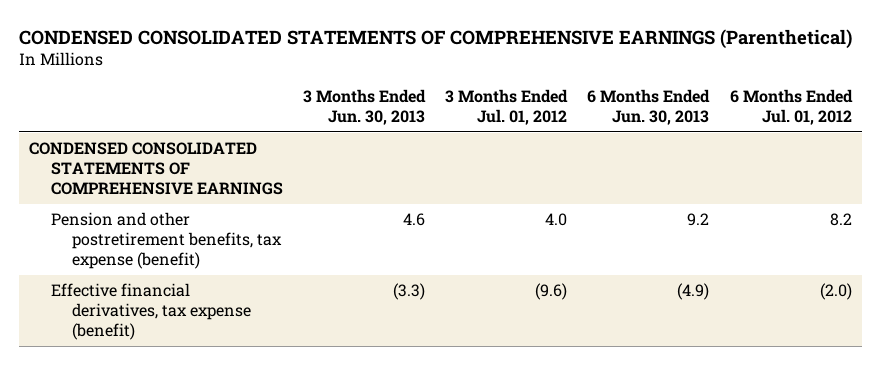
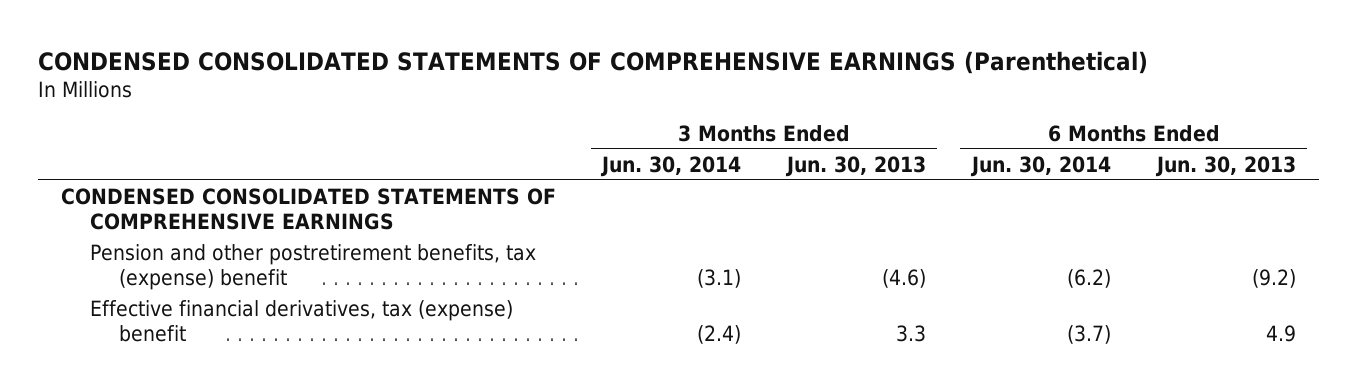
[445,89,569,125] 3 Months Ended Jul. 01, 2012 -> none
[729,89,853,125] 6 Months Ended Jul. 01, 2012 -> none
none -> [600,155,742,177] Jun. 30, 2014
none -> [969,155,1111,177] Jun. 30, 2014
[50,212,283,269] Pension and other postretirement benefits, tax expense (benefit) -> [89,243,536,290] Pension and other postretirement benefits, tax (expense) benefit
[402,213,425,227] 4.6 -> [881,268,926,288] (4.6)
[687,213,710,227] 9.2 -> [1251,268,1296,288] (9.2)
[50,283,252,340] Effective financial derivatives, tax expense (benefit) -> [89,299,513,342] Effective financial derivatives, tax (expense) benefit
[392,283,425,301] (3.3) -> [895,324,926,342] 3.3
[677,283,710,301] (4.9) -> [1265,324,1296,342] 4.9

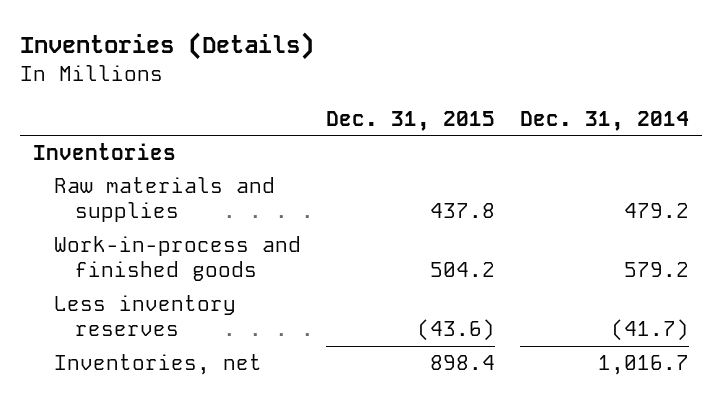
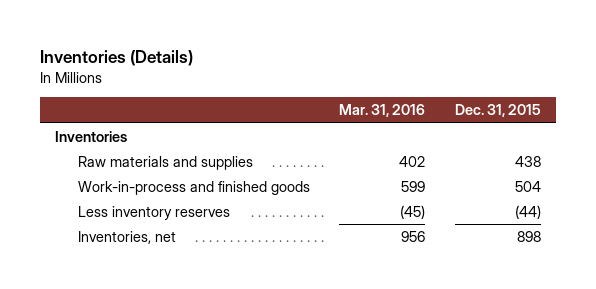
[520,111,690,132] Dec. 31, 2014 -> none
none -> [339,104,426,118] Mar. 31, 2016
[430,203,496,219] 437.8 -> [514,156,541,168] 438
[430,262,496,278] 504.2 -> [514,181,541,193] 504
[417,319,496,342] (43.6) -> [514,205,541,220] (44)
[430,354,496,370] 898.4 -> [516,231,541,243] 898

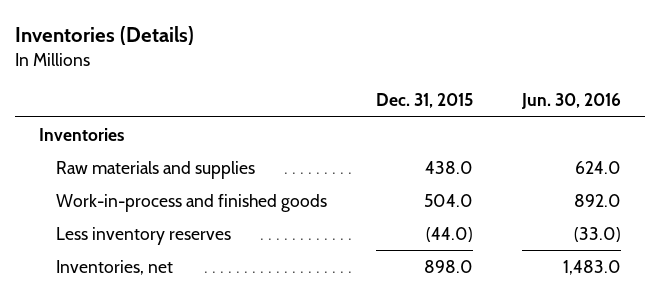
[339,104,426,118] Mar. 31, 2016 -> none
none -> [520,93,621,110] Jun. 30, 2016
[514,156,541,168] 438 -> [425,160,474,174] 438.0
[514,181,541,193] 504 -> [424,193,474,207] 504.0
[514,205,541,220] (44) -> [426,226,474,242] (44.0)
[516,231,541,243] 898 -> [424,259,474,273] 898.0

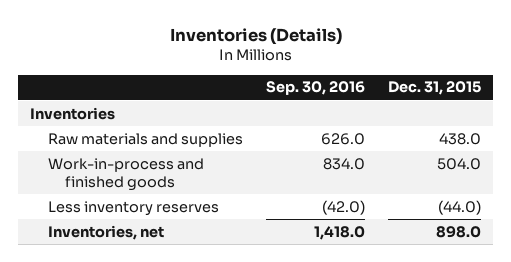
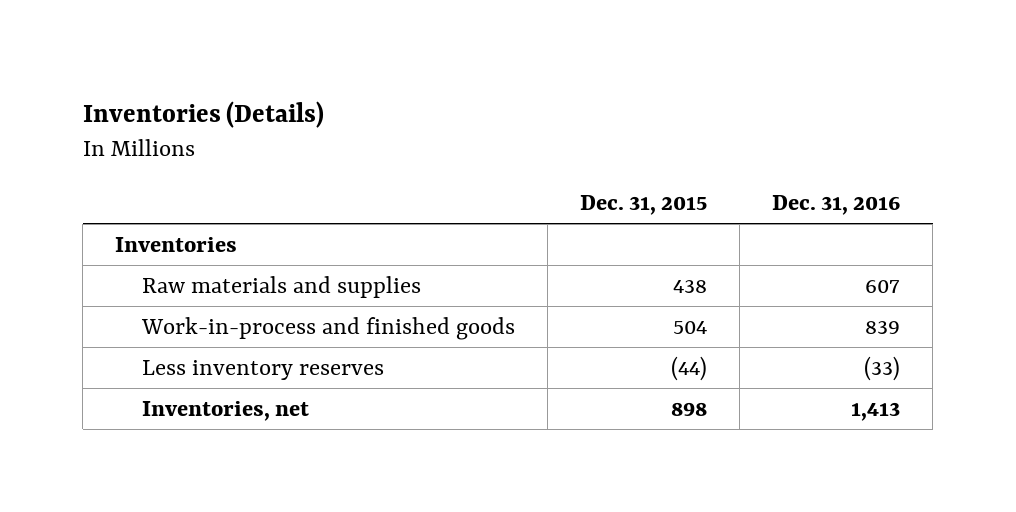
[265,81,365,96] Sep. 30, 2016 -> none
none -> [772,194,901,215] Dec. 31, 2016
[439,132,482,145] 438.0 -> [673,279,708,293] 438
[437,157,482,170] 504.0 -> [673,320,708,334] 504
[438,199,482,215] (44.0) -> [671,355,708,381] (44)
[436,225,482,238] 898.0 -> [671,401,708,416] 898

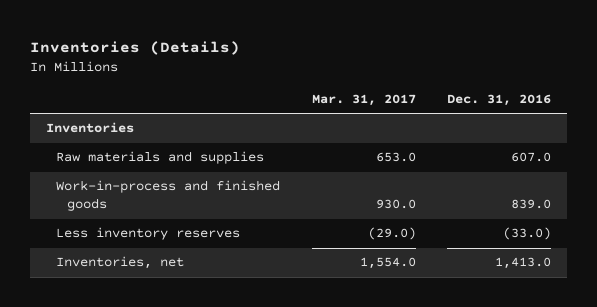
[580,194,708,215] Dec. 31, 2015 -> none
none -> [311,93,416,106] Mar. 31, 2017
[865,279,901,293] 607 -> [511,152,552,163] 607.0
[865,320,901,334] 839 -> [511,199,552,210] 839.0
[864,355,901,381] (33) -> [503,227,552,241] (33.0)
[851,401,901,421] 1,413 -> [495,257,552,270] 1,413.0

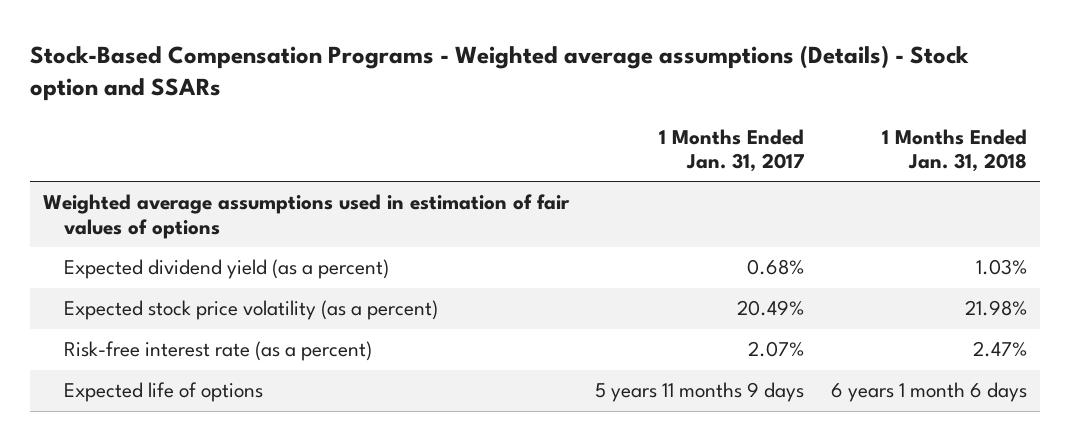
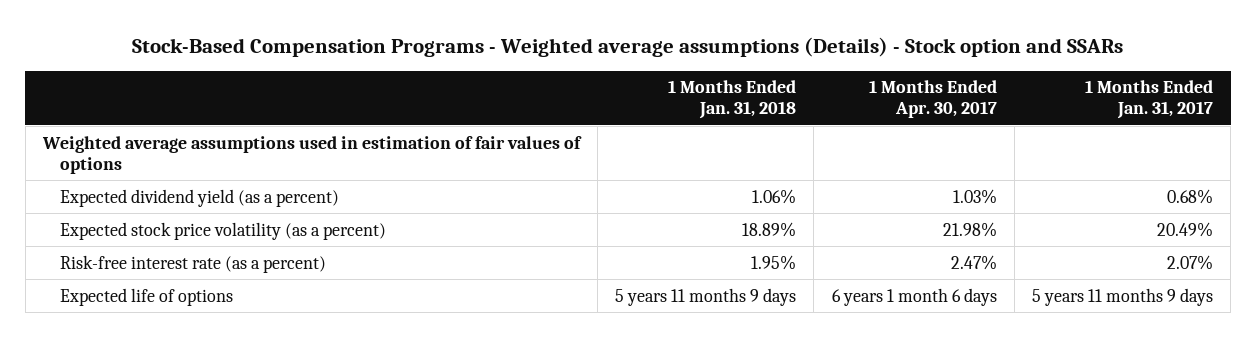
none -> [868,80,997,119] 1 Months Ended Apr. 30, 2017
[975,259,1027,276] 1.03% -> [752,188,797,204] 1.06%
[964,300,1027,317] 21.98% -> [742,221,797,237] 18.89%
[972,341,1027,358] 2.47% -> [751,254,797,270] 1.95%
[830,382,1027,403] 6 years 1 month 6 days -> [615,287,797,306] 5 years 11 months 9 days

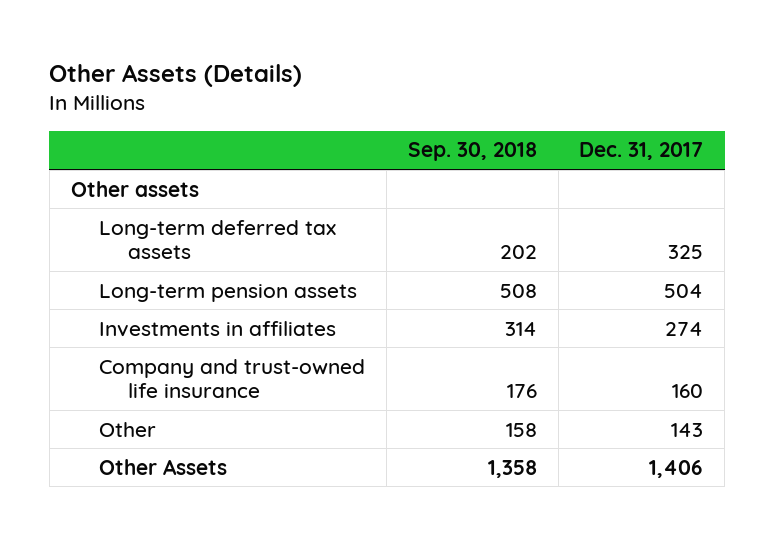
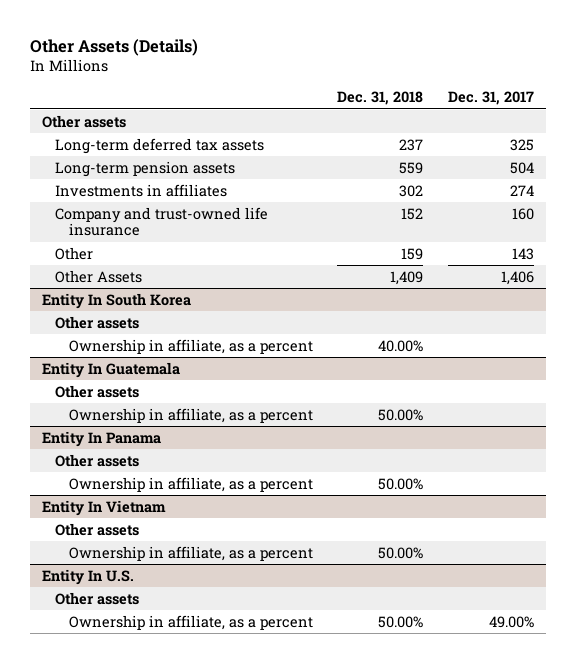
[407,142,537,162] Sep. 30, 2018 -> none
none -> [337,91,424,106] Dec. 31, 2018
none -> [41,292,191,309] Entity In South Korea
none -> [55,315,140,329] Other assets
none -> [68,338,313,354] Ownership in affiliate, as a percent
none -> [41,361,180,378] Entity In Guatemala
none -> [55,384,140,398] Other assets
none -> [68,407,313,423] Ownership in affiliate, as a percent
none -> [41,430,161,447] Entity In Panama
none -> [55,453,140,467] Other assets
none -> [68,476,313,492] Ownership in affiliate, as a percent
none -> [41,499,166,516] Entity In Vietnam
none -> [55,522,140,536] Other assets
none -> [68,545,313,561] Ownership in affiliate, as a percent
none -> [41,568,134,585] Entity In U.S.
none -> [55,591,140,605] Other assets
none -> [68,614,313,630] Ownership in affiliate, as a percent

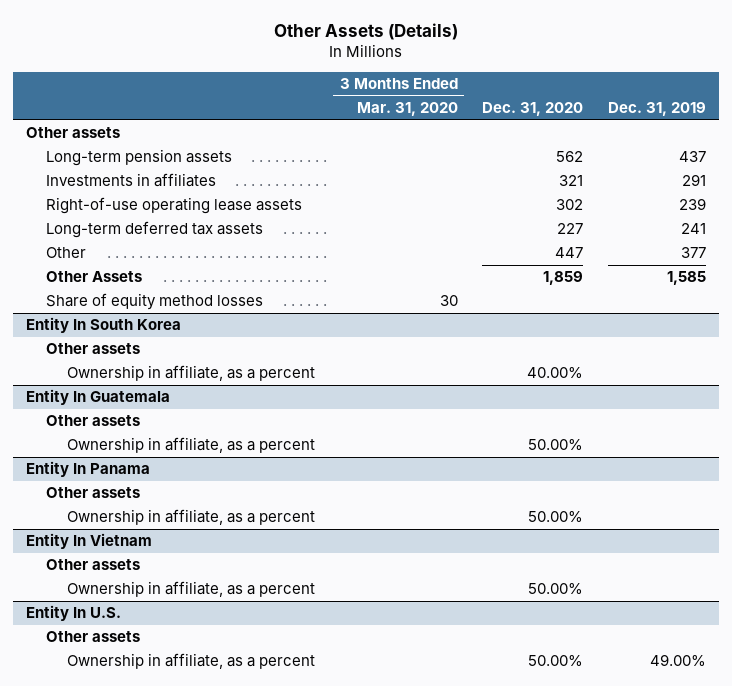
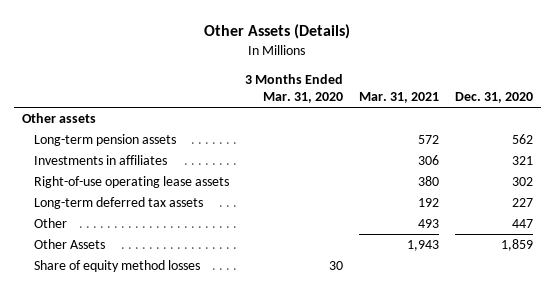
[608,102,707,117] Dec. 31, 2019 -> none
none -> [358,92,439,104] Mar. 31, 2021
[25,317,181,334] Entity In South Korea -> none
[46,343,141,355] Other assets -> none
[66,365,315,382] Ownership in affiliate, as a percent -> none
[25,389,170,406] Entity In Guatemala -> none
[46,415,141,427] Other assets -> none
[66,437,315,454] Ownership in affiliate, as a percent -> none
[25,461,150,478] Entity In Panama -> none
[46,487,141,499] Other assets -> none
[66,509,315,526] Ownership in affiliate, as a percent -> none
[25,533,152,550] Entity In Vietnam -> none
[46,559,141,571] Other assets -> none
[66,581,315,598] Ownership in affiliate, as a percent -> none
[25,605,121,622] Entity In U.S. -> none
[46,631,141,643] Other assets -> none
[66,653,315,670] Ownership in affiliate, as a percent -> none

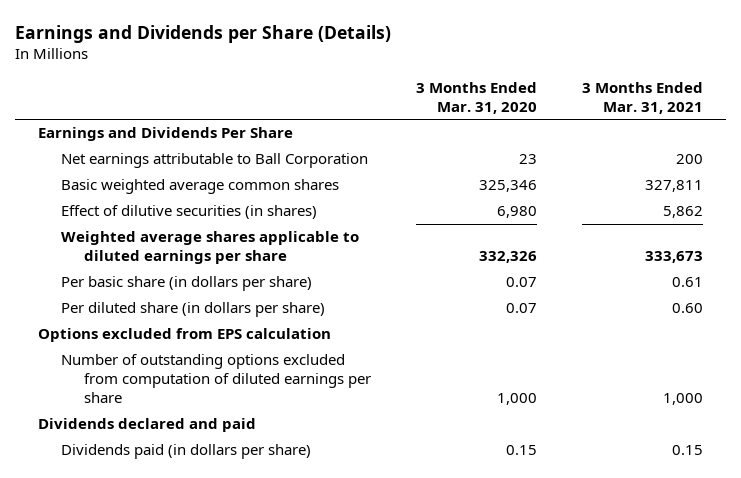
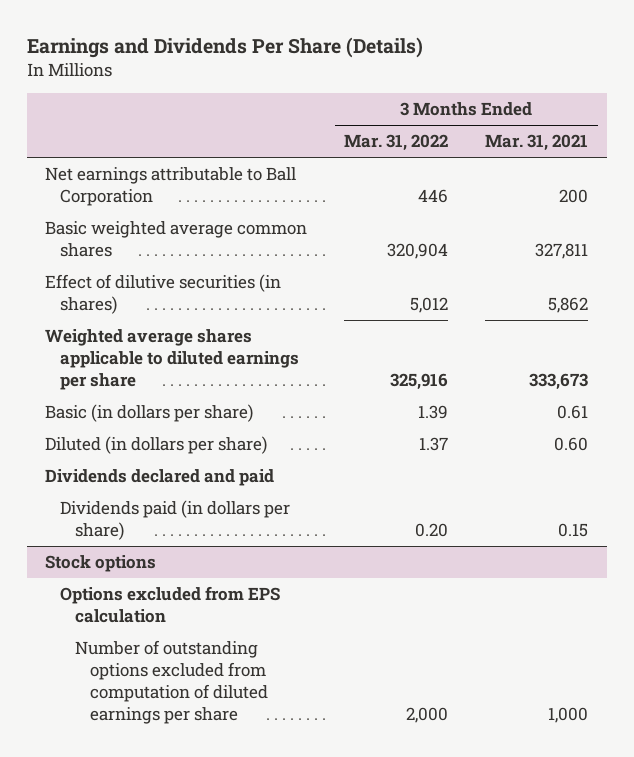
[14,24,391,43] Earnings and Dividends per Share (Details) -> [26,37,423,59] Earnings and Dividends Per Share (Details)
[416,81,538,114] 3 Months Ended Mar. 31, 2020 -> none
none -> [344,134,449,152] Mar. 31, 2022
[37,127,293,142] Earnings and Dividends Per Share -> none
[37,328,331,343] Options excluded from EPS calculation -> none
[60,354,371,404] Number of outstanding options excluded from computation of diluted earnings per share -> none
[60,276,312,292] Per basic share (in dollars per share) -> [45,404,254,423] Basic (in dollars per share)
[60,302,325,318] Per diluted share (in dollars per share) -> [45,436,268,455] Diluted (in dollars per share)
none -> [45,555,157,573] Stock options
none -> [60,586,281,623] Options excluded from EPS calculation
none -> [74,640,268,724] Number of outstanding options excluded from computation of diluted earnings per share

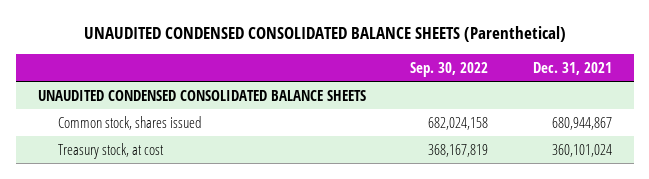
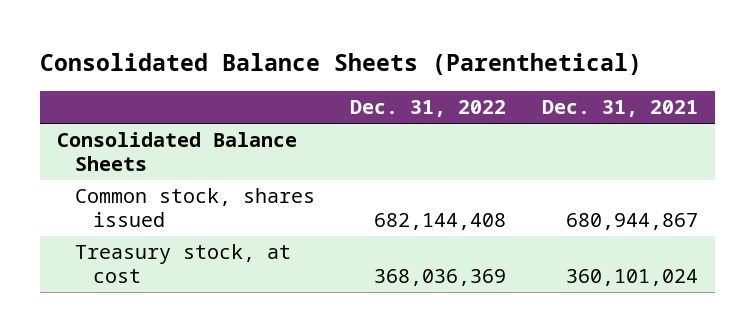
[83,25,566,42] UNAUDITED CONDENSED CONSOLIDATED BALANCE SHEETS (Parenthetical) -> [39,52,642,75] Consolidated Balance Sheets (Parenthetical)
[410,61,489,77] Sep. 30, 2022 -> none
none -> [350,100,507,118] Dec. 31, 2022
[37,90,366,102] UNAUDITED CONDENSED CONSOLIDATED BALANCE SHEETS -> [57,132,298,171] Consolidated Balance Sheets

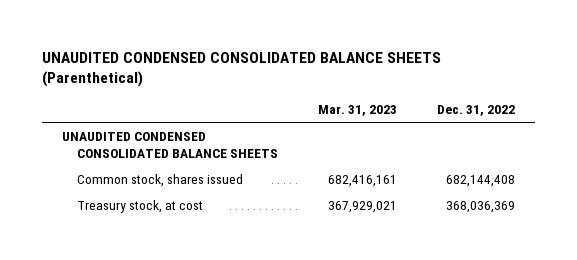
[39,52,642,75] Consolidated Balance Sheets (Parenthetical) -> [42,51,442,88] UNAUDITED CONDENSED CONSOLIDATED BALANCE SHEETS (Parenthetical)
[541,100,698,118] Dec. 31, 2021 -> none
none -> [318,105,398,117] Mar. 31, 2023
[57,132,298,171] Consolidated Balance Sheets -> [61,131,279,158] UNAUDITED CONDENSED CONSOLIDATED BALANCE SHEETS

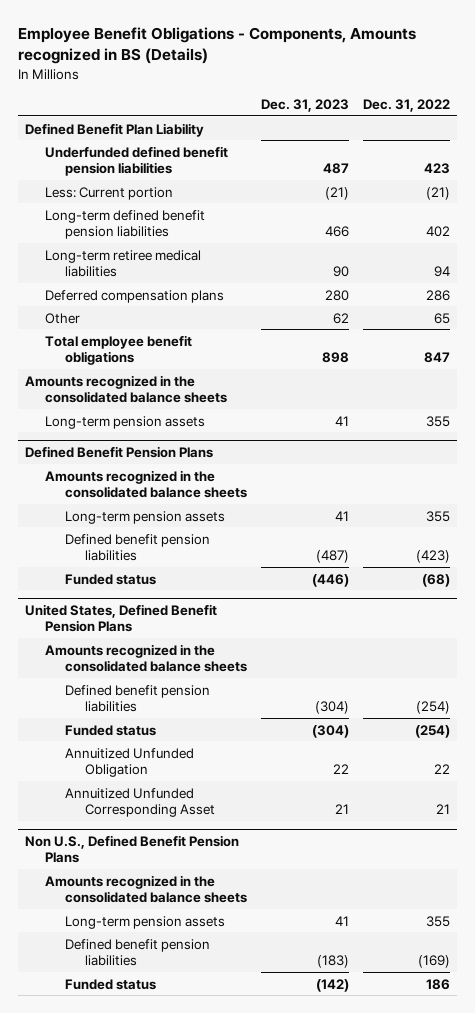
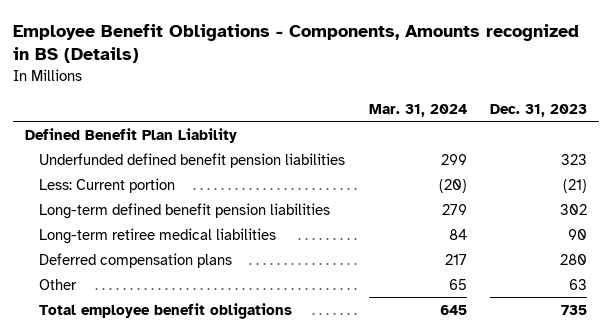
[362,98,450,112] Dec. 31, 2022 -> none
none -> [368,103,467,117] Mar. 31, 2024
[322,163,349,175] 487 -> [561,153,588,165] 323
[324,226,349,238] 466 -> [560,203,588,215] 302
[24,374,227,404] Amounts recognized in the consolidated balance sheets -> none
[44,415,205,429] Long-term pension assets -> none
[24,445,213,458] Defined Benefit Pension Plans -> none
[44,469,248,499] Amounts recognized in the consolidated balance sheets -> none
[65,510,226,524] Long-term pension assets -> none
[65,533,211,562] Defined benefit pension liabilities -> none
[65,573,157,585] Funded status -> none
[24,603,217,633] United States, Defined Benefit Pension Plans -> none
[44,643,248,673] Amounts recognized in the consolidated balance sheets -> none
[65,684,211,713] Defined benefit pension liabilities -> none
[65,724,157,736] Funded status -> none
[65,747,195,778] Annuitized Unfunded Obligation -> none
[65,787,216,818] Annuitized Unfunded Corresponding Asset -> none
[24,834,239,864] Non U.S., Defined Benefit Pension Plans -> none
[44,874,248,904] Amounts recognized in the consolidated balance sheets -> none
[65,915,226,929] Long-term pension assets -> none
[65,938,211,967] Defined benefit pension liabilities -> none
[65,978,157,990] Funded status -> none
[332,312,349,324] 62 -> [569,278,588,290] 63
[321,352,349,364] 898 -> [561,304,588,315] 735

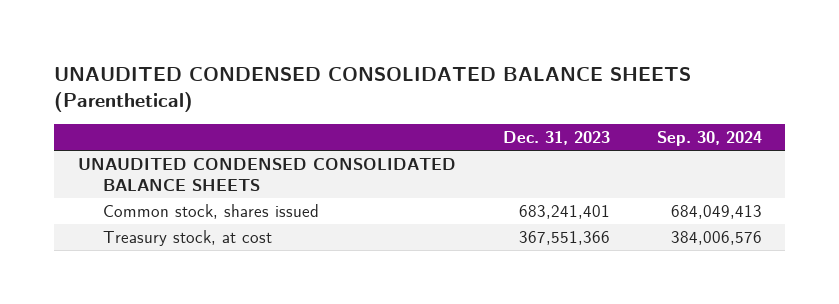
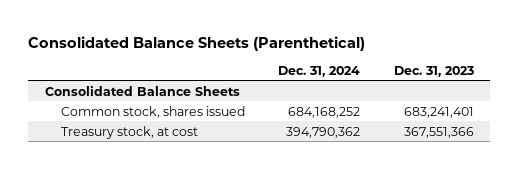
[54,66,692,113] UNAUDITED CONDENSED CONSOLIDATED BALANCE SHEETS (Parenthetical) -> [28,35,366,51] Consolidated Balance Sheets (Parenthetical)
[656,131,762,147] Sep. 30, 2024 -> none
none -> [278,65,361,77] Dec. 31, 2024
[77,157,456,191] UNAUDITED CONDENSED CONSOLIDATED BALANCE SHEETS -> [44,84,240,96] Consolidated Balance Sheets

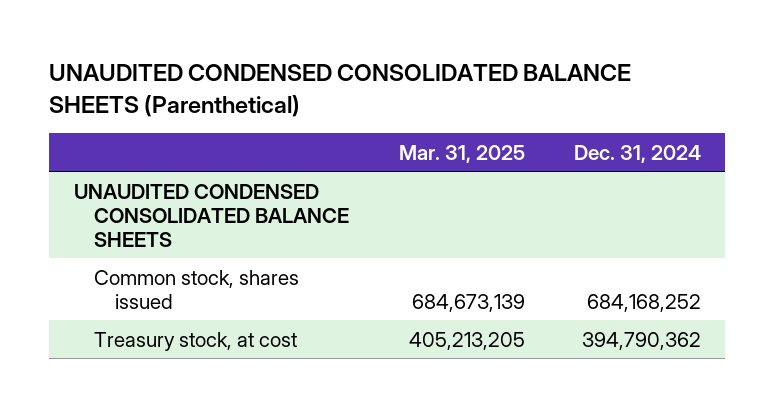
[28,35,366,51] Consolidated Balance Sheets (Parenthetical) -> [49,63,632,117] UNAUDITED CONDENSED CONSOLIDATED BALANCE SHEETS (Parenthetical)
[393,65,474,77] Dec. 31, 2023 -> none
none -> [398,144,525,163] Mar. 31, 2025
[44,84,240,96] Consolidated Balance Sheets -> [73,183,350,247] UNAUDITED CONDENSED CONSOLIDATED BALANCE SHEETS

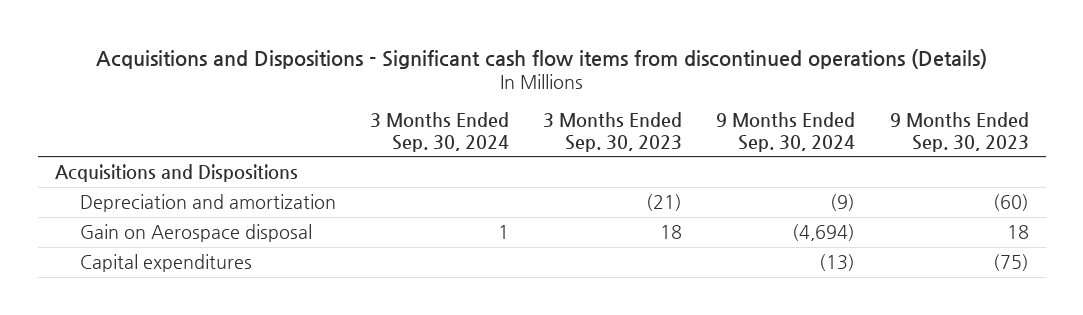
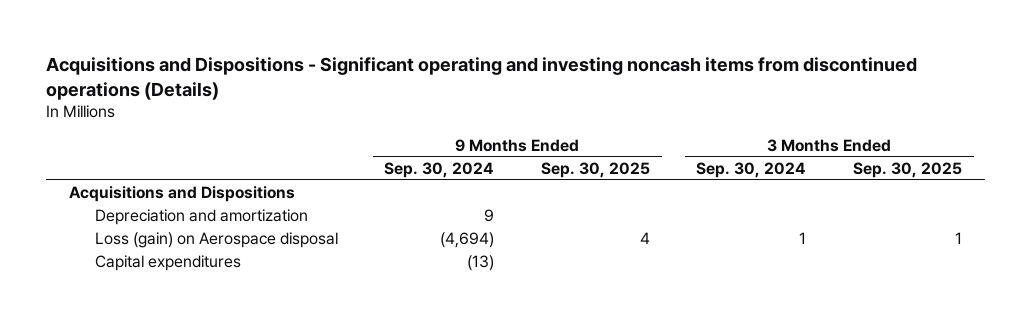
[95,48,987,69] Acquisitions and Dispositions - Significant cash flow items from discontinued operations (Details) -> [45,56,917,100] Acquisitions and Dispositions - Significant operating and investing noncash items from discontinued operations (Details)
[543,112,683,152] 3 Months Ended Sep. 30, 2023 -> none
[889,112,1029,152] 9 Months Ended Sep. 30, 2023 -> none
none -> [540,161,650,178] Sep. 30, 2025
none -> [852,161,962,178] Sep. 30, 2025
[830,193,856,211] (9) -> [484,209,495,223] 9
[80,223,313,242] Gain on Aerospace disposal -> [94,232,338,249] Loss (gain) on Aerospace disposal

